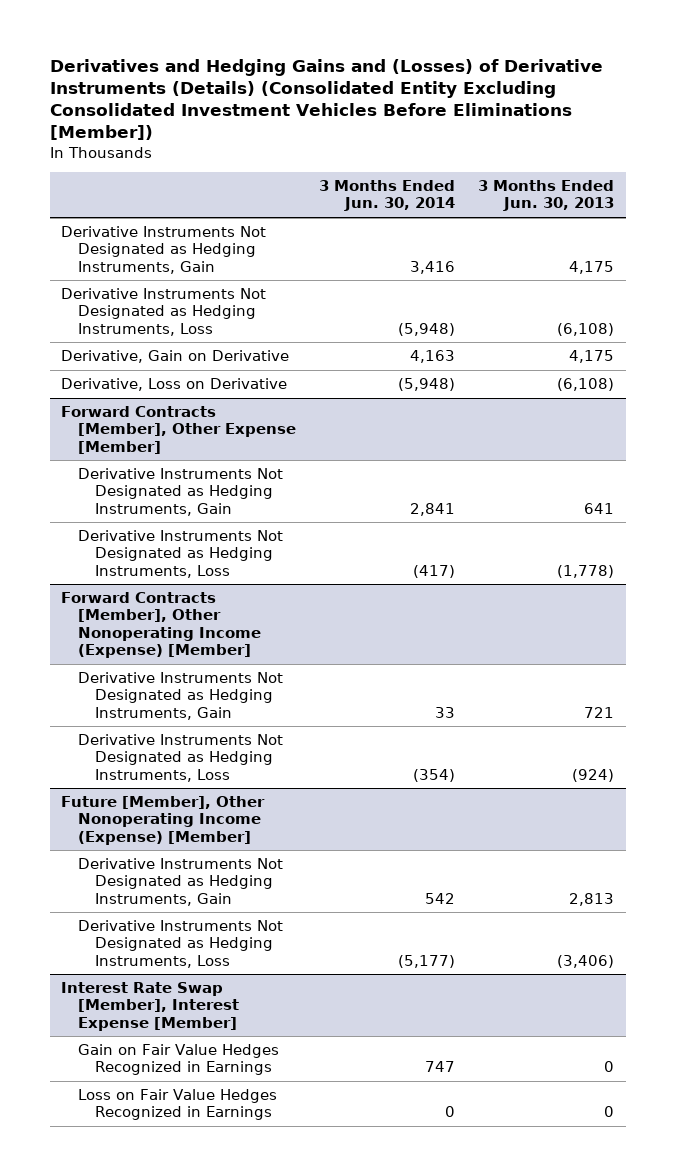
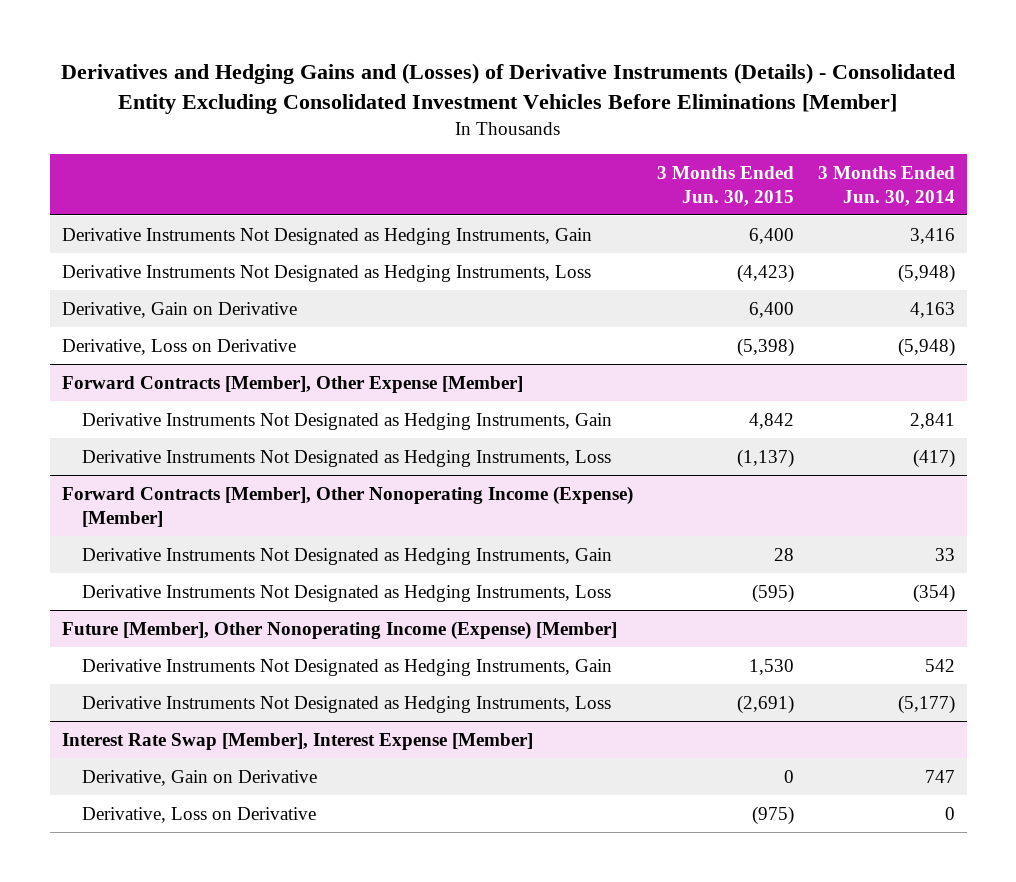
[49,58,603,141] Derivatives and Hedging Gains and (Losses) of Derivative Instruments (Details) (Consolidated Entity Excluding Consolidated Investment Vehicles Before Eliminations [Member]) -> [61,63,956,115] Derivatives and Hedging Gains and (Losses) of Derivative Instruments (Details) - Consolidated Entity Excluding Consolidated Investment Vehicles Before Eliminations [Member]
[478,180,615,212] 3 Months Ended Jun. 30, 2013 -> none
none -> [656,165,794,206] 3 Months Ended Jun. 30, 2015
[77,1089,277,1121] Loss on Fair Value Hedges Recognized in Earnings -> none
[77,1044,279,1076] Gain on Fair Value Hedges Recognized in Earnings -> [81,769,317,786] Derivative, Gain on Derivative
none -> [81,806,316,823] Derivative, Loss on Derivative

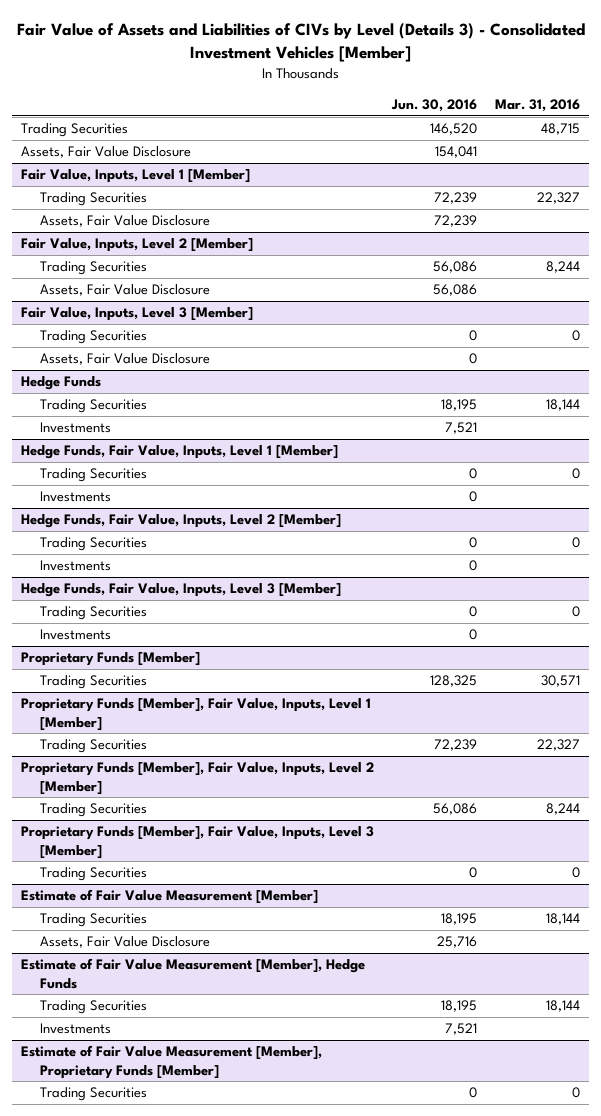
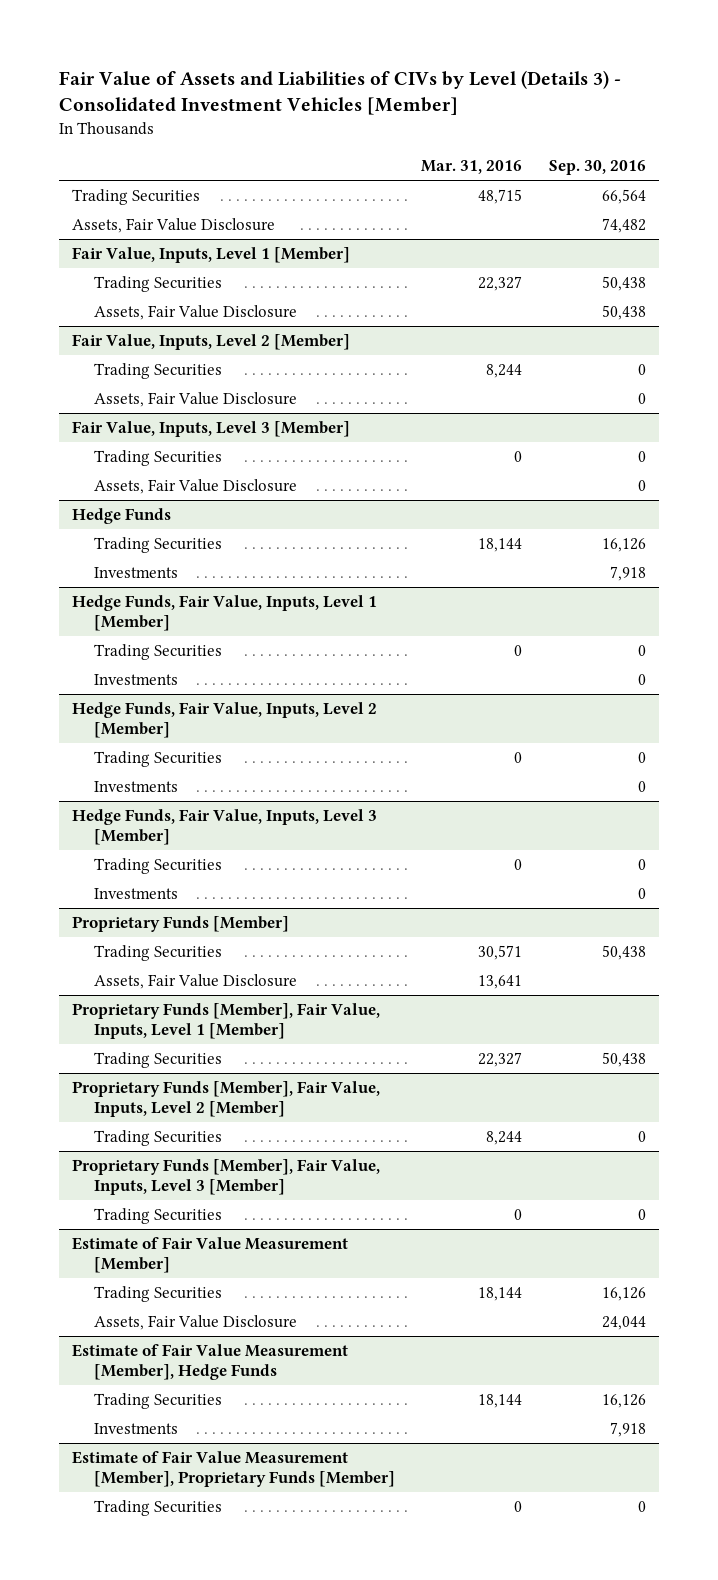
[391,98,478,112] Jun. 30, 2016 -> none
none -> [549,160,647,176] Sep. 30, 2016
none -> [93,973,297,989] Assets, Fair Value Disclosure

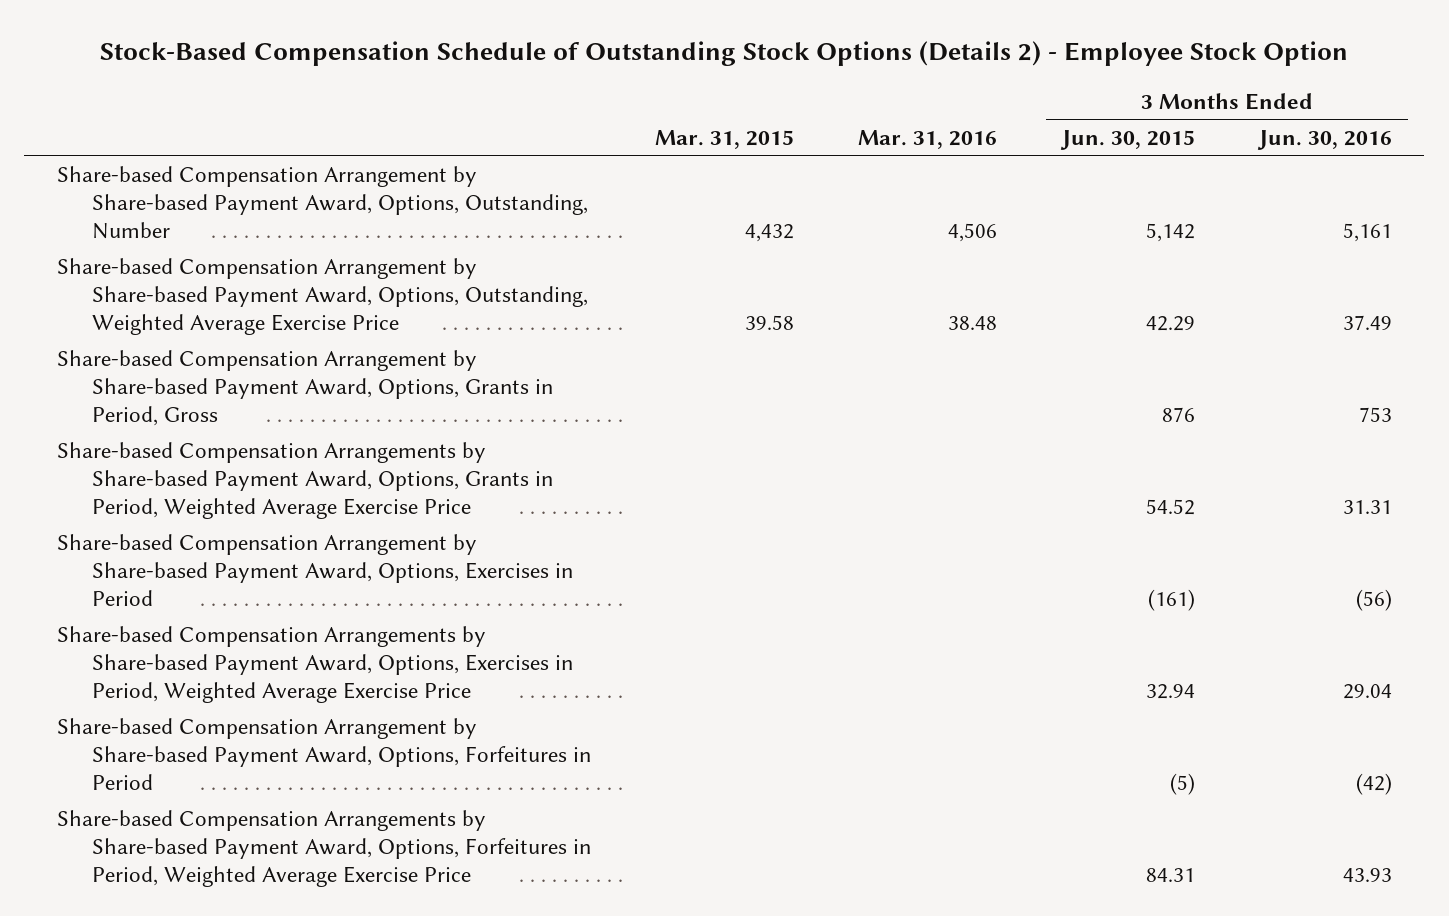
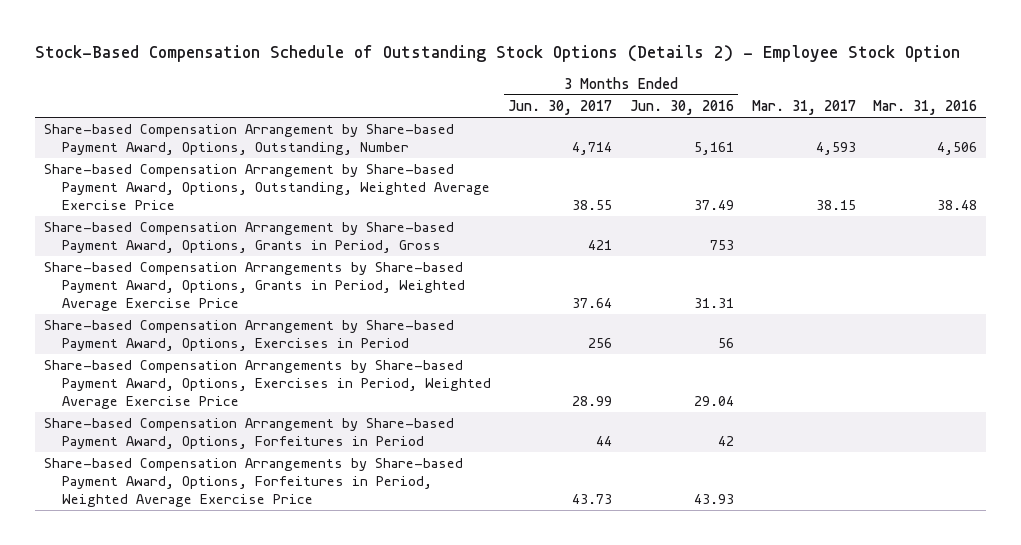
[655,129,795,149] Mar. 31, 2015 -> none
[1059,129,1195,150] Jun. 30, 2015 -> none
none -> [508,100,613,116] Jun. 30, 2017
none -> [751,100,856,116] Mar. 31, 2017
[1355,588,1392,611] (56) -> [717,338,734,349] 56
[1355,772,1392,795] (42) -> [717,436,734,447] 42

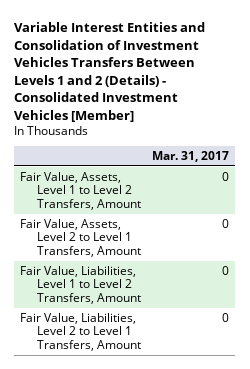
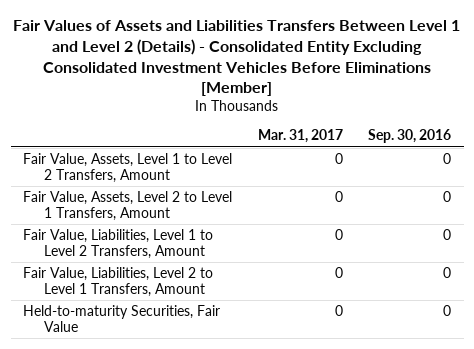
[14,21,206,122] Variable Interest Entities and Consolidation of Investment Vehicles Transfers Between Levels 1 and 2 (Details) - Consolidated Investment Vehicles [Member] -> [13,20,461,97] Fair Values of Assets and Liabilities Transfers Between Level 1 and Level 2 (Details) - Consolidated Entity Excluding Consolidated Investment Vehicles Before Eliminations [Member]
none -> [368,129,452,144] Sep. 30, 2016
none -> [23,304,221,333] Held-to-maturity Securities, Fair Value

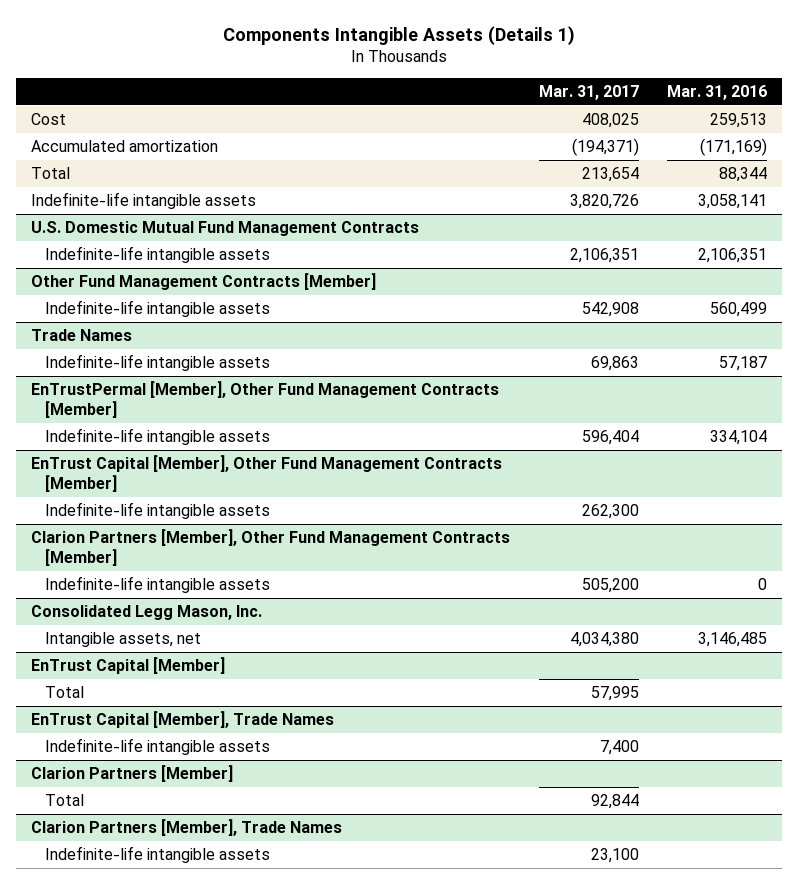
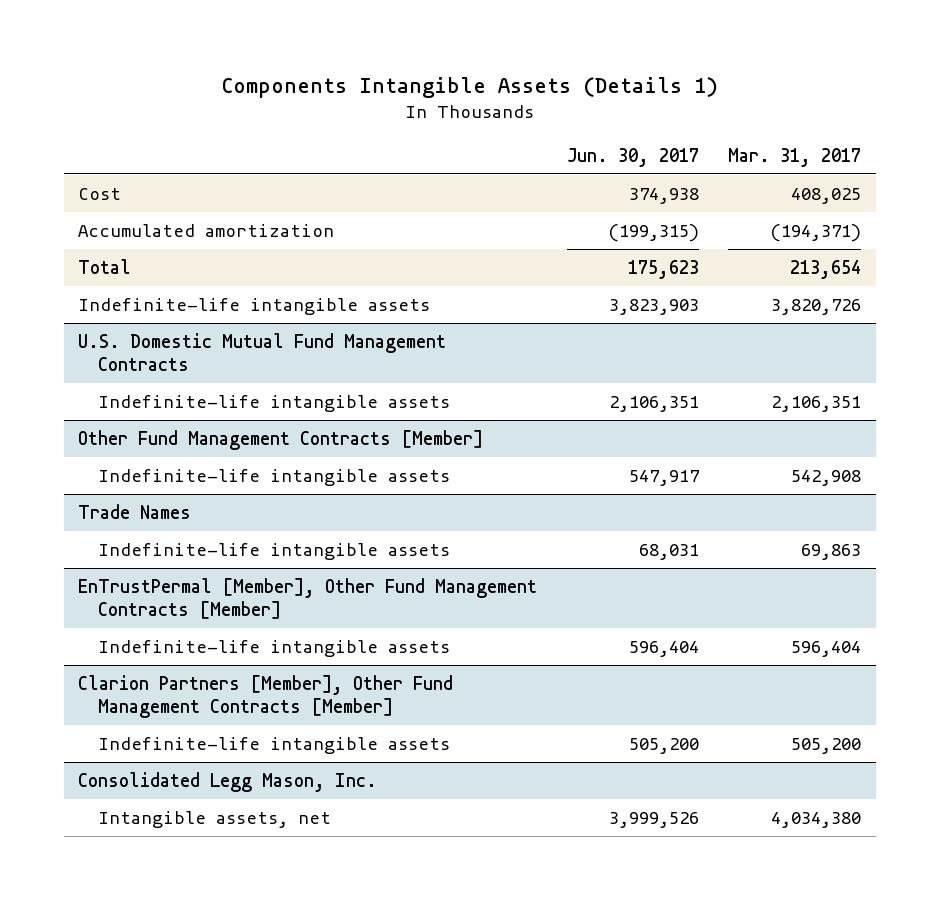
[667,84,768,100] Mar. 31, 2016 -> none
none -> [566,147,699,167] Jun. 30, 2017
[30,455,502,493] EnTrust Capital [Member], Other Fund Management Contracts [Member] -> none
[45,502,271,520] Indefinite-life intangible assets -> none
[30,657,225,675] EnTrust Capital [Member] -> none
[45,686,85,699] Total -> none
[30,711,334,729] EnTrust Capital [Member], Trade Names -> none
[45,738,271,756] Indefinite-life intangible assets -> none
[30,765,233,783] Clarion Partners [Member] -> none
[45,794,85,807] Total -> none
[30,819,342,837] Clarion Partners [Member], Trade Names -> none
[45,846,271,864] Indefinite-life intangible assets -> none

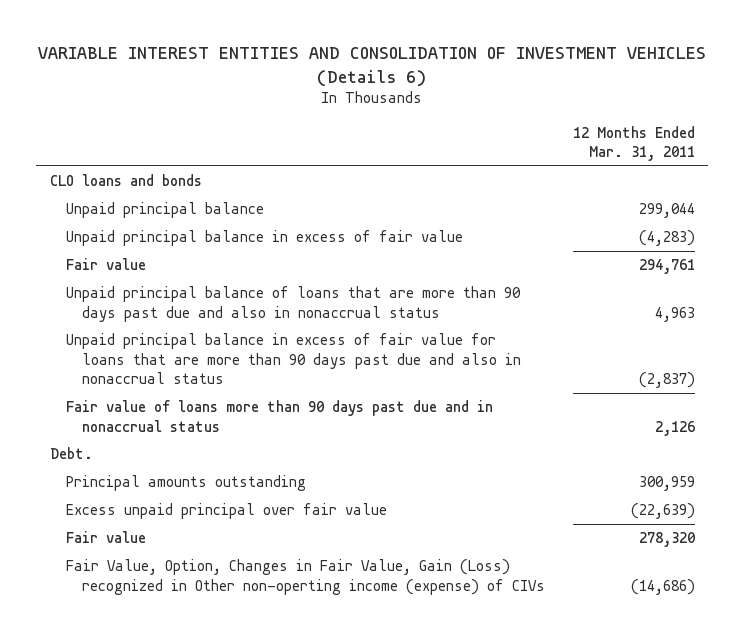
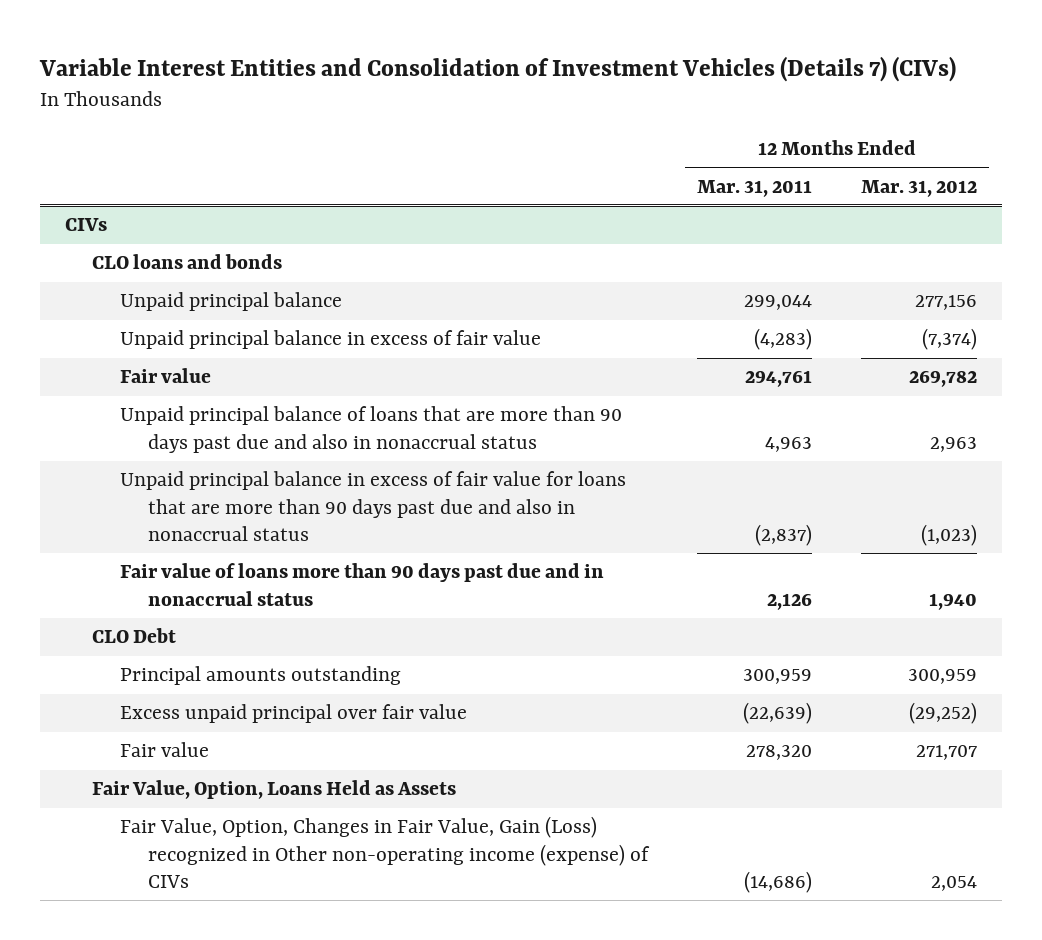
[38,47,707,87] VARIABLE INTEREST ENTITIES AND CONSOLIDATION OF INVESTMENT VEHICLES (Details 6) -> [38,55,956,82] Variable Interest Entities and Consolidation of Investment Vehicles (Details 7) (CIVs)
none -> [861,179,978,197] Mar. 31, 2012
none -> [64,218,107,232] CIVs
[49,447,93,460] Debt. -> [92,628,177,644] CLO Debt
none -> [92,780,457,800] Fair Value, Option, Loans Held as Assets
[65,559,545,595] Fair Value, Option, Changes in Fair Value, Gain (Loss) recognized in Other non-operting income (expense) of CIVs -> [119,816,650,888] Fair Value, Option, Changes in Fair Value, Gain (Loss) recognized in Other non-operating income (expense) of CIVs

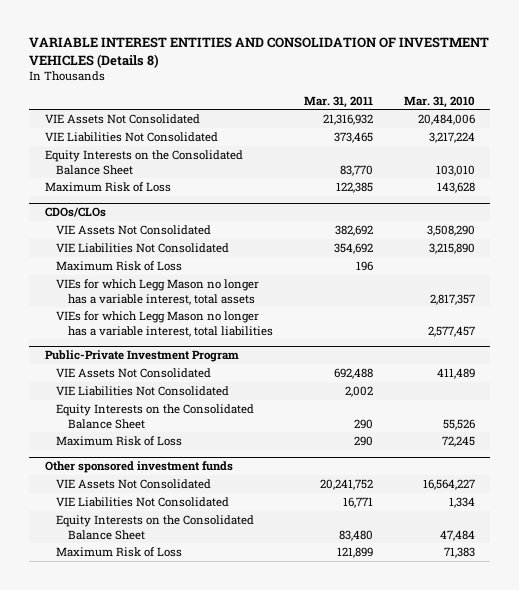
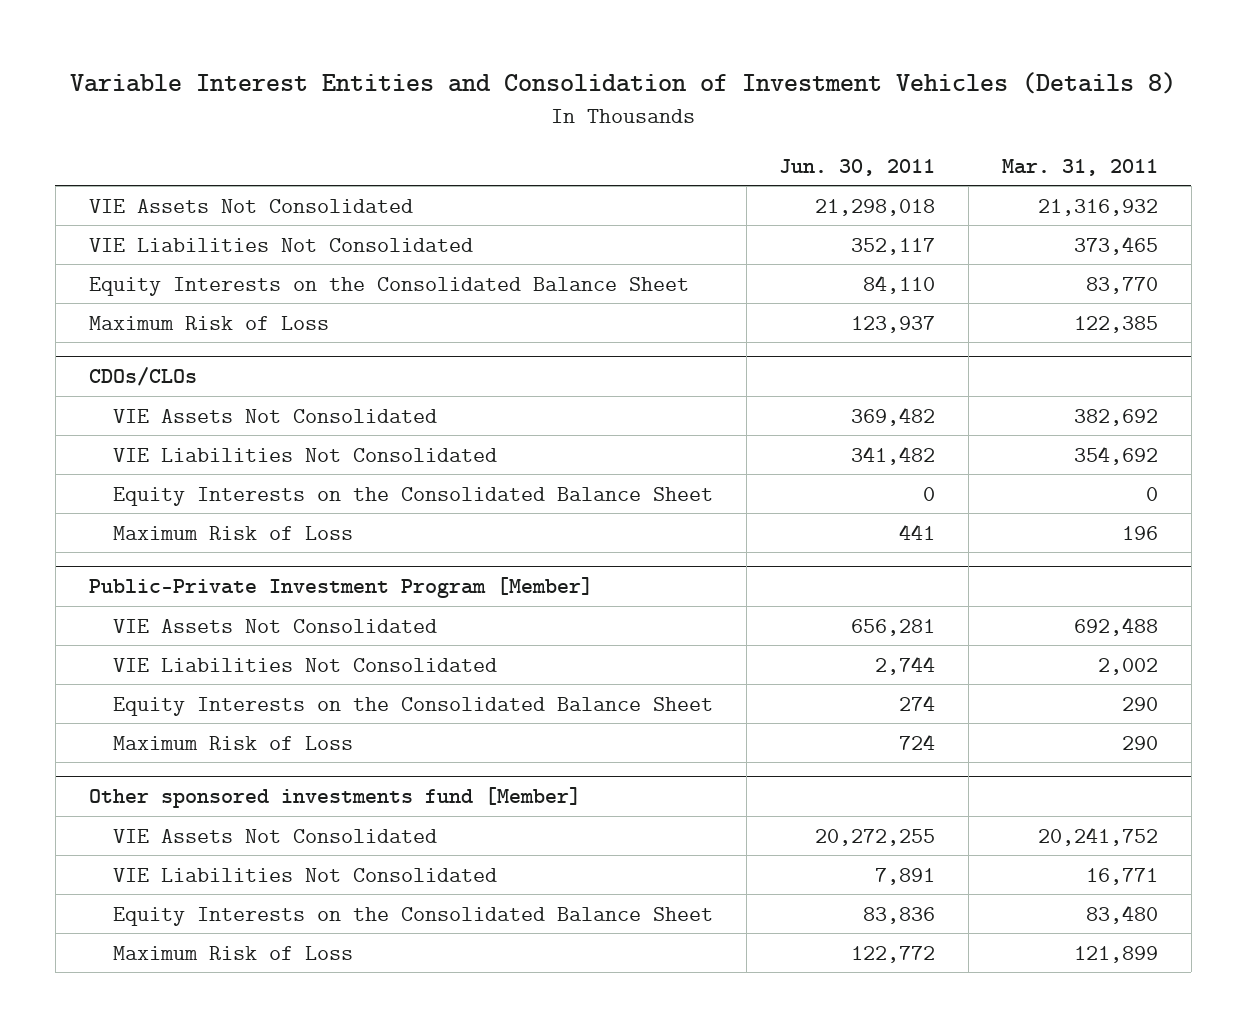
[29,37,490,68] VARIABLE INTEREST ENTITIES AND CONSOLIDATION OF INVESTMENT VEHICLES (Details 8) -> [70,72,1177,95] Variable Interest Entities and Consolidation of Investment Vehicles (Details 8)
[403,95,475,108] Mar. 31, 2010 -> none
none -> [779,158,936,176] Jun. 30, 2011
none -> [112,486,713,506] Equity Interests on the Consolidated Balance Sheet
[56,278,260,305] VIEs for which Legg Mason no longer has a variable interest, total assets -> none
[56,310,274,337] VIEs for which Legg Mason no longer has a variable interest, total liabilities -> none
[44,350,239,363] Public-Private Investment Program -> [88,577,593,599] Public-Private Investment Program [Member]
[44,461,233,474] Other sponsored investment funds -> [88,787,581,809] Other sponsored investments fund [Member]

